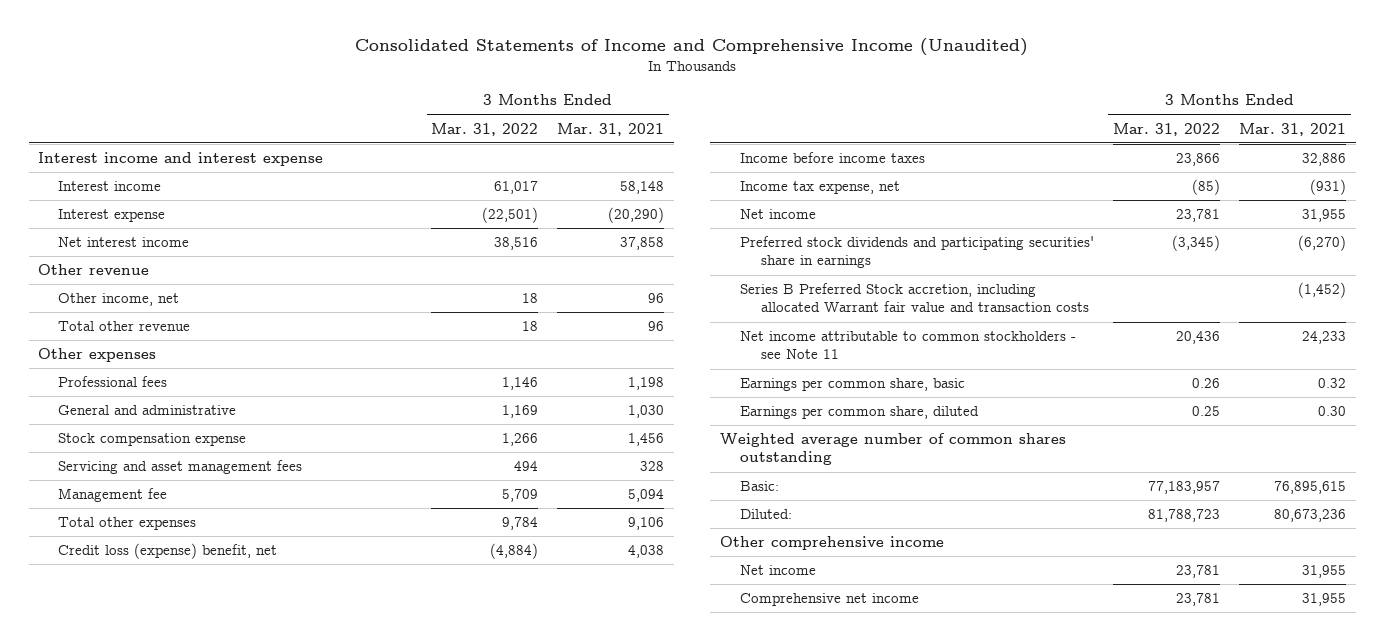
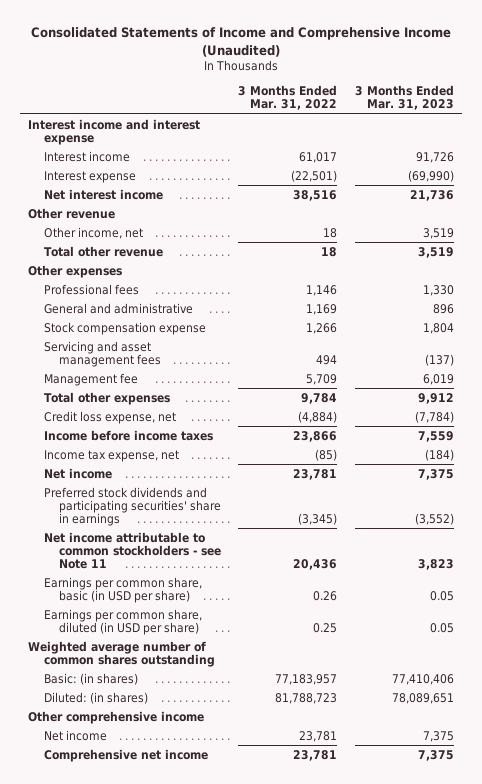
[557,122,665,136] Mar. 31, 2021 -> none
none -> [354,85,454,111] 3 Months Ended Mar. 31, 2023
[58,543,278,560] Credit loss (expense) benefit, net -> [43,410,176,424] Credit loss expense, net
[740,283,1089,313] Series B Preferred Stock accretion, including allocated Warrant fair value and transaction costs -> none
[740,378,966,392] Earnings per common share, basic -> [43,576,202,603] Earnings per common share, basic (in USD per share)
[740,406,980,420] Earnings per common share, diluted -> [43,608,202,635] Earnings per common share, diluted (in USD per share)
[740,481,780,492] Basic: -> [43,672,138,685] Basic: (in shares)
[740,509,793,520] Diluted: -> [43,691,148,704] Diluted: (in shares)

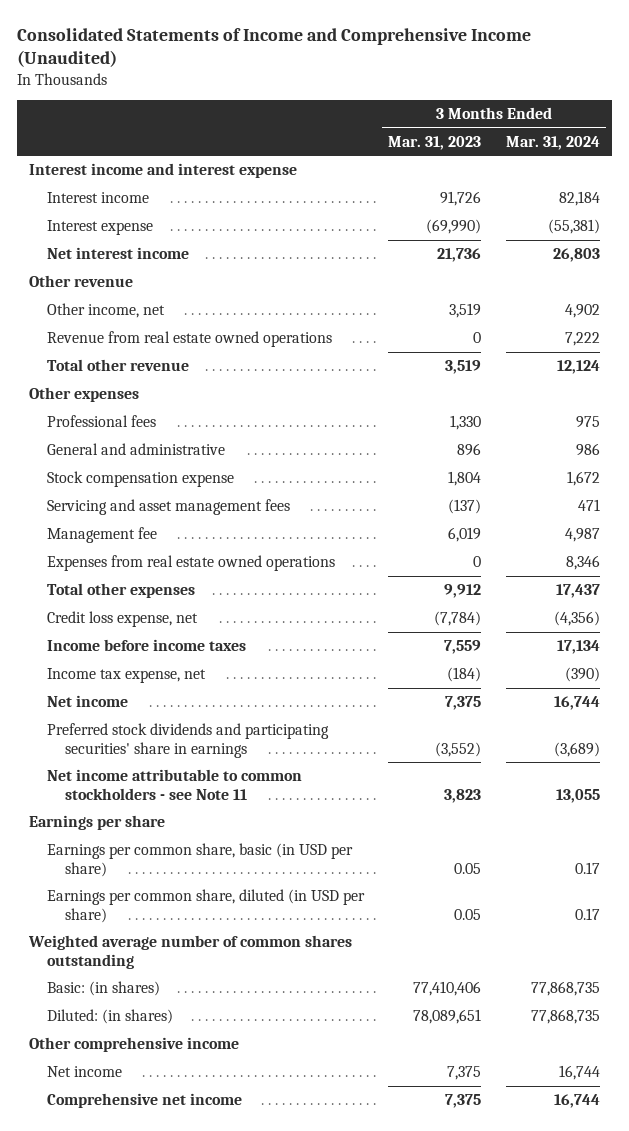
[238,85,338,111] 3 Months Ended Mar. 31, 2022 -> none
none -> [505,135,600,150] Mar. 31, 2024
none -> [47,330,333,347] Revenue from real estate owned operations
none -> [47,554,336,571] Expenses from real estate owned operations
none -> [29,814,166,830] Earnings per share

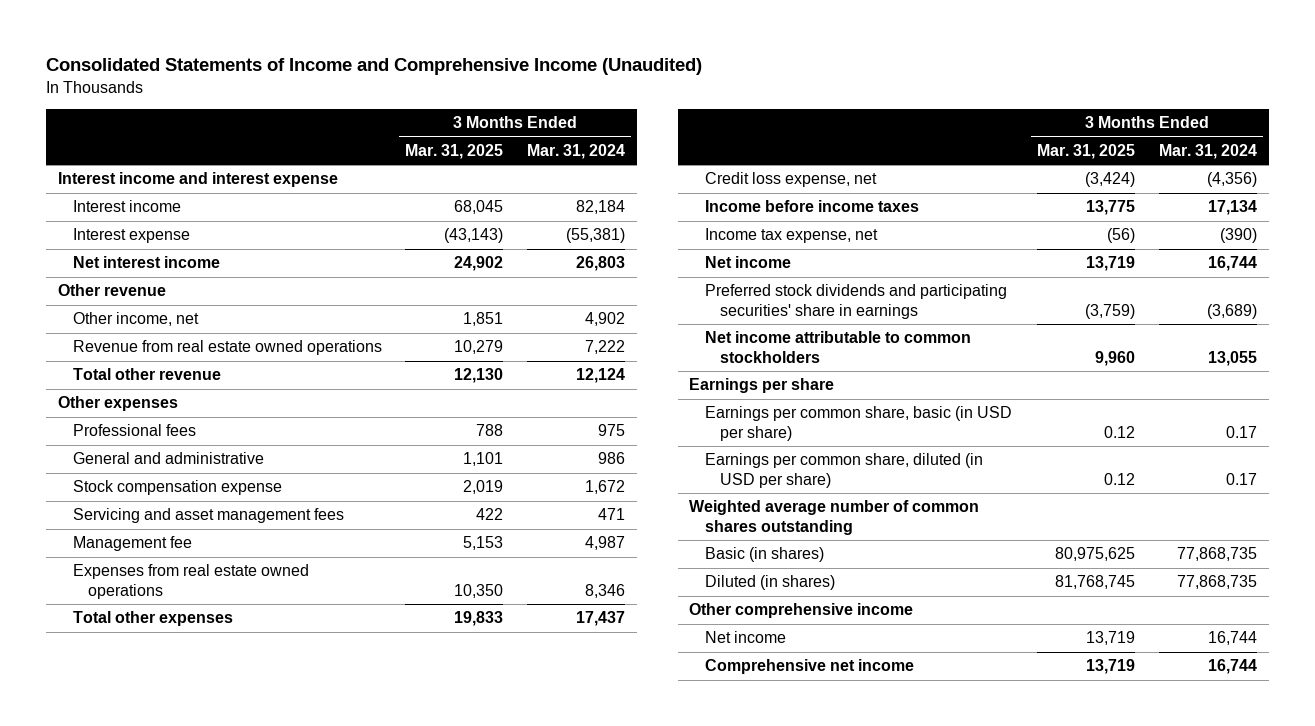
[388,135,482,150] Mar. 31, 2023 -> none
none -> [405,144,504,160] Mar. 31, 2025
[47,768,303,800] Net income attributable to common stockholders - see Note 11 -> [704,331,971,364] Net income attributable to common stockholders
[47,980,161,996] Basic: (in shares) -> [704,547,824,563] Basic (in shares)
[47,1008,174,1024] Diluted: (in shares) -> [704,575,835,591] Diluted (in shares)

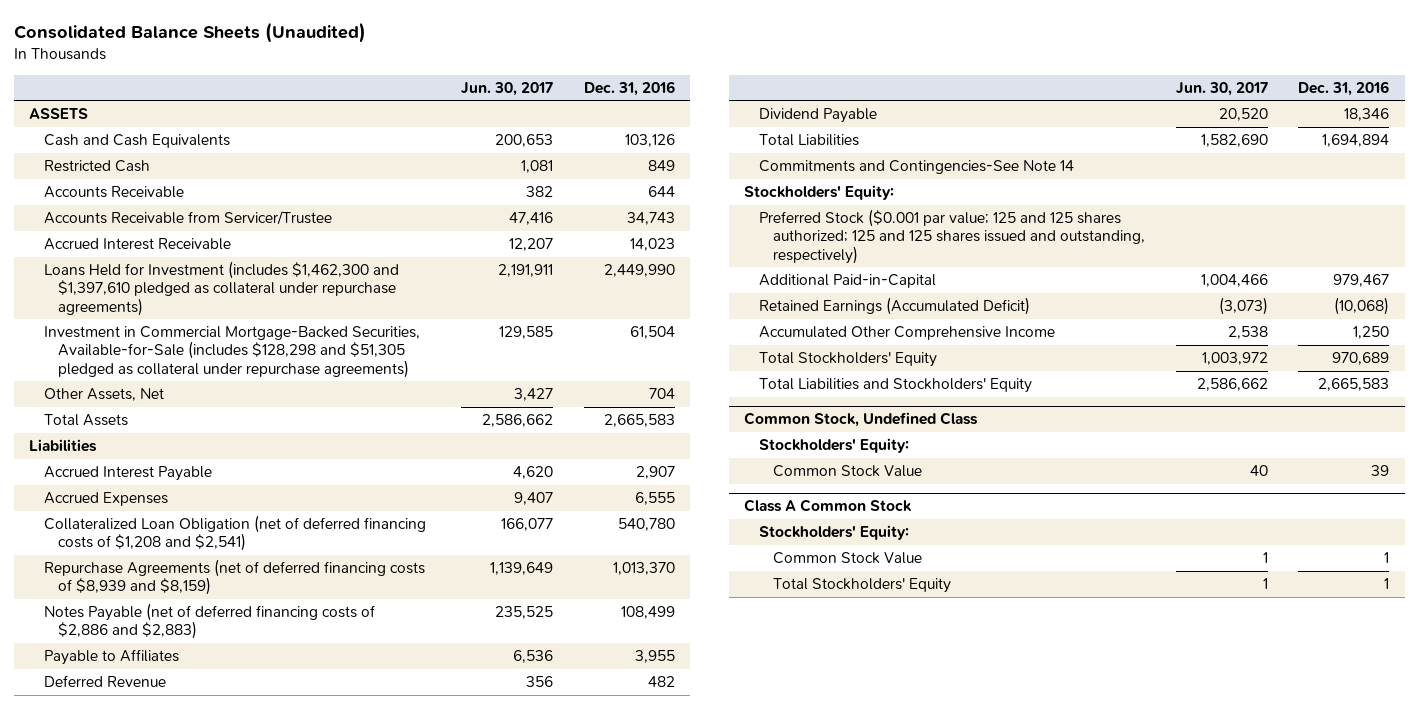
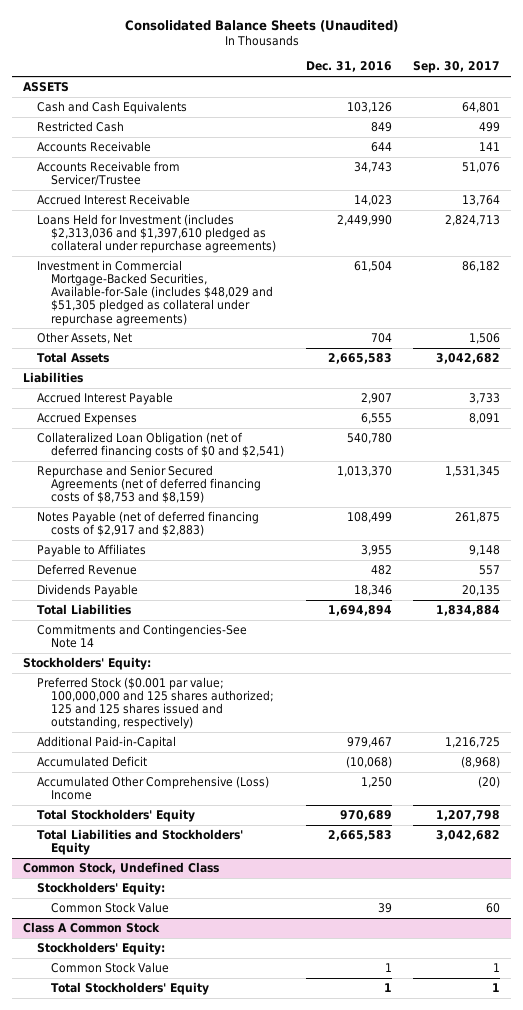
[461,81,554,96] Jun. 30, 2017 -> none
none -> [413,61,501,74] Sep. 30, 2017
[43,261,399,316] Loans Held for Investment (includes $1,462,300 and $1,397,610 pledged as collateral under repurchase agreements) -> [37,213,276,254] Loans Held for Investment (includes $2,313,036 and $1,397,610 pledged as collateral under repurchase agreements)
[43,326,420,378] Investment in Commercial Mortgage-Backed Securities, Available-for-Sale (includes $128,298 and $51,305 pledged as collateral under repurchase agreements) -> [37,259,273,326] Investment in Commercial Mortgage-Backed Securities, Available-for-Sale (includes $48,029 and $51,305 pledged as collateral under repurchase agreements)
[43,515,426,552] Collateralized Loan Obligation (net of deferred financing costs of $1,208 and $2,541) -> [37,431,284,459] Collateralized Loan Obligation (net of deferred financing costs of $0 and $2,541)
[43,559,425,596] Repurchase Agreements (net of deferred financing costs of $8,939 and $8,159) -> [37,464,261,504] Repurchase and Senior Secured Agreements (net of deferred financing costs of $8,753 and $8,159)
[43,603,375,640] Notes Payable (net of deferred financing costs of $2,886 and $2,883) -> [37,510,260,537] Notes Payable (net of deferred financing costs of $2,917 and $2,883)
[758,108,877,124] Dividend Payable -> [37,583,139,597] Dividends Payable
[758,209,1146,264] Preferred Stock ($0.001 par value; 125 and 125 shares authorized; 125 and 125 shares issued and outstanding, respectively) -> [37,676,274,730] Preferred Stock ($0.001 par value; 100,000,000 and 125 shares authorized; 125 and 125 shares issued and outstanding, respectively)
[758,297,1030,316] Retained Earnings (Accumulated Deficit) -> [37,755,148,767] Accumulated Deficit
[758,326,1055,341] Accumulated Other Comprehensive Income -> [37,775,270,801] Accumulated Other Comprehensive (Loss) Income

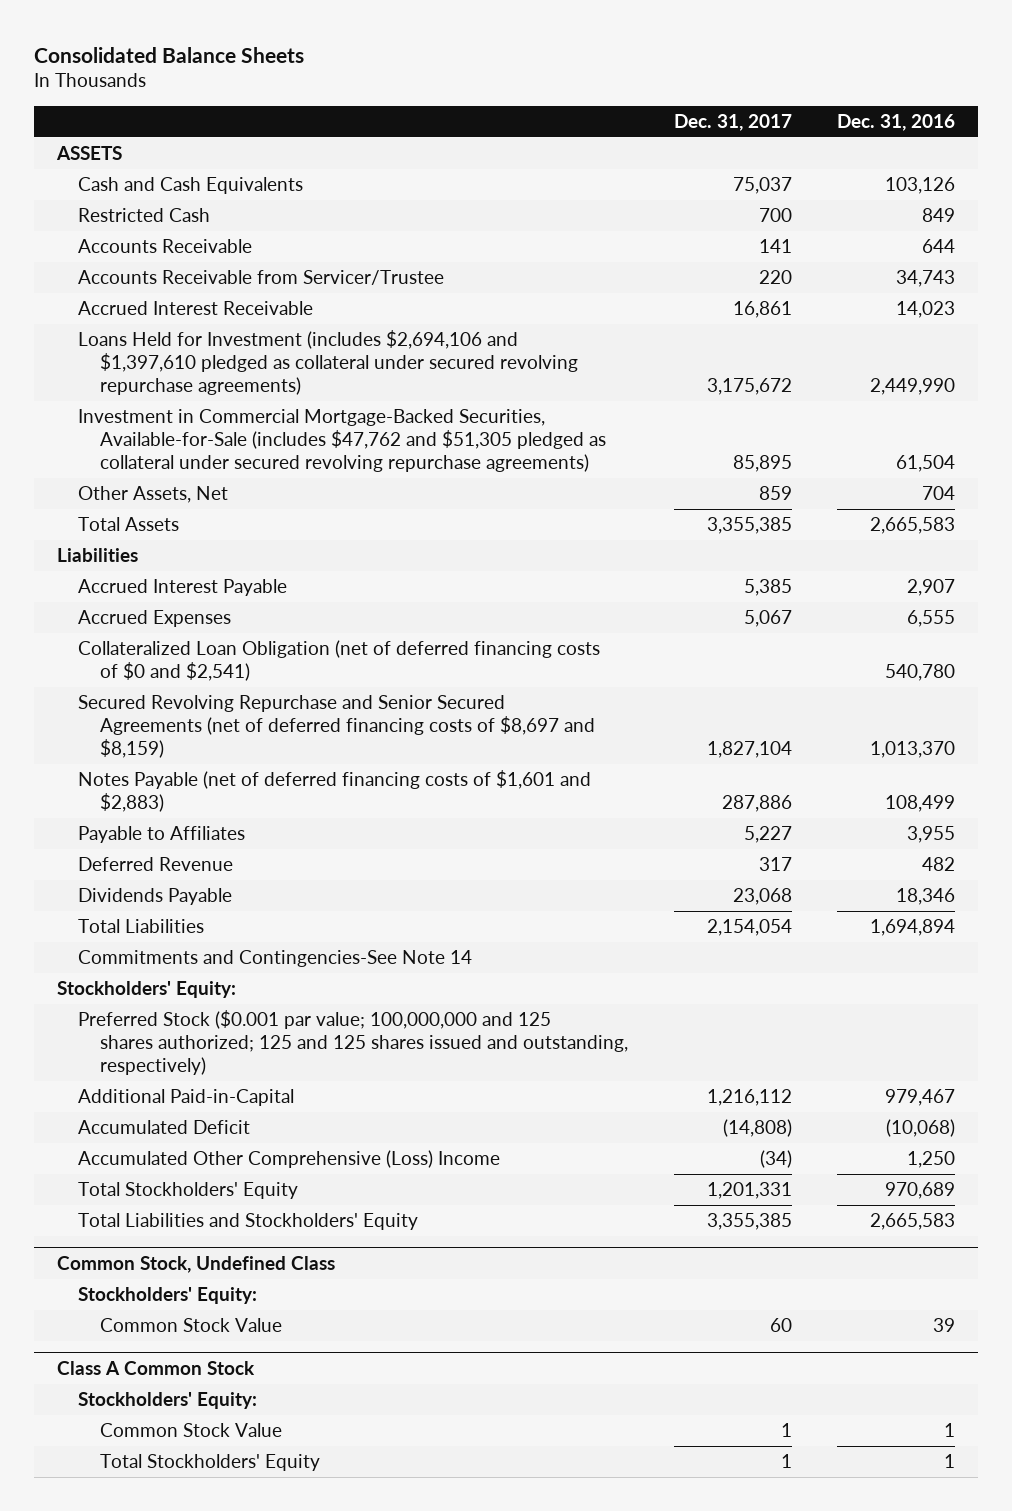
[124,19,398,32] Consolidated Balance Sheets (Unaudited) -> [34,46,305,63] Consolidated Balance Sheets
[413,61,501,74] Sep. 30, 2017 -> none
none -> [673,113,792,131] Dec. 31, 2017
[37,213,276,254] Loans Held for Investment (includes $2,313,036 and $1,397,610 pledged as collateral under repurchase agreements) -> [78,330,579,396] Loans Held for Investment (includes $2,694,106 and $1,397,610 pledged as collateral under secured revolving repurchase agreements)
[37,259,273,326] Investment in Commercial Mortgage-Backed Securities, Available-for-Sale (includes $48,029 and $51,305 pledged as collateral under repurchase agreements) -> [78,409,607,473] Investment in Commercial Mortgage-Backed Securities, Available-for-Sale (includes $47,762 and $51,305 pledged as collateral under secured revolving repurchase agreements)
[37,464,261,504] Repurchase and Senior Secured Agreements (net of deferred financing costs of $8,753 and $8,159) -> [78,695,596,759] Secured Revolving Repurchase and Senior Secured Agreements (net of deferred financing costs of $8,697 and $8,159)
[37,510,260,537] Notes Payable (net of deferred financing costs of $2,917 and $2,883) -> [78,770,592,813] Notes Payable (net of deferred financing costs of $1,601 and $2,883)

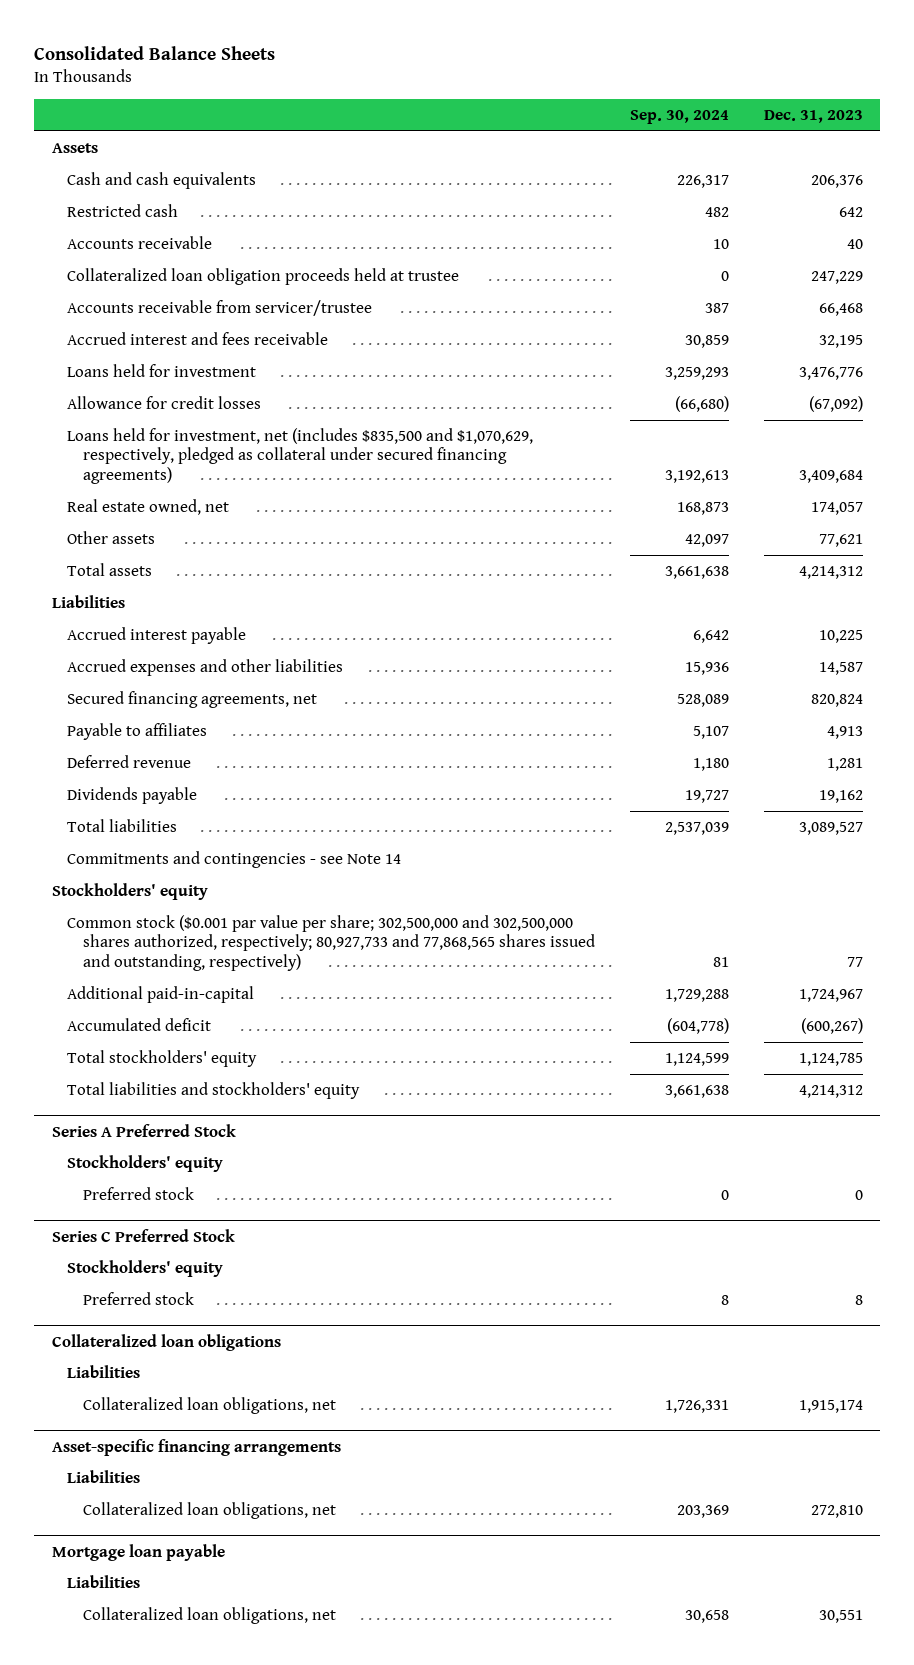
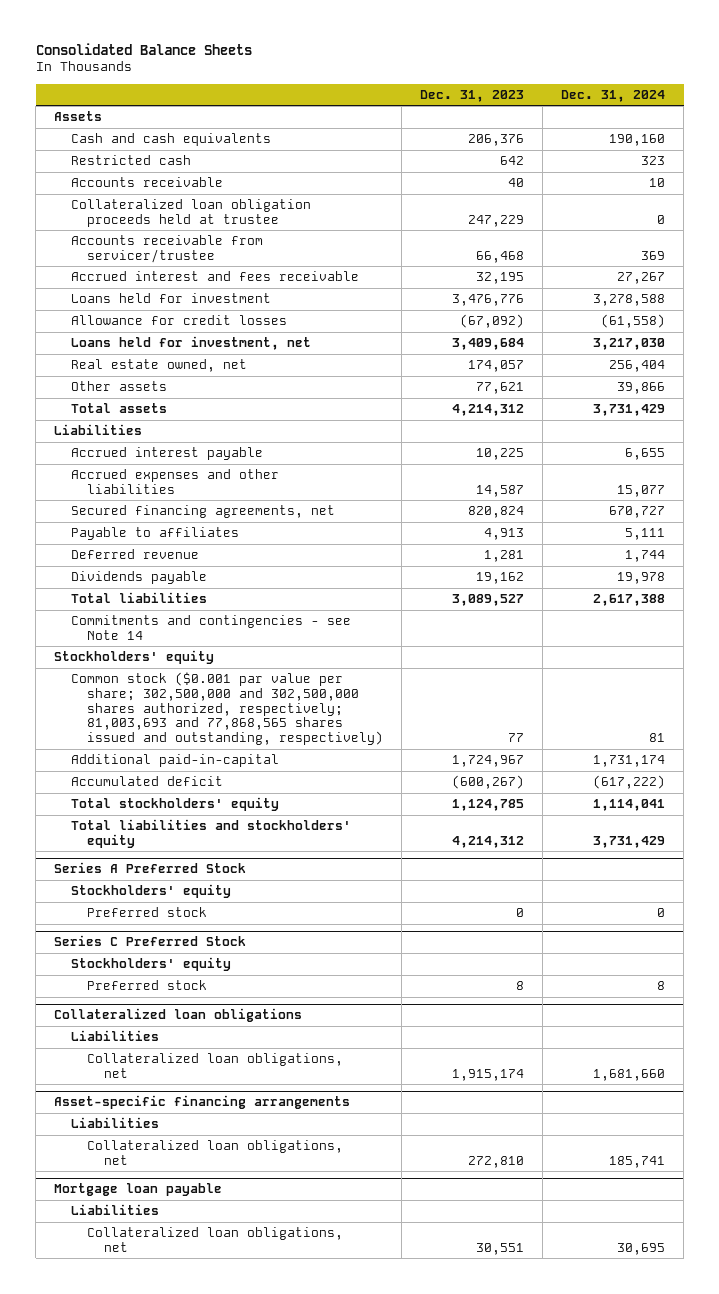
[629,110,729,125] Sep. 30, 2024 -> none
none -> [561,89,666,102] Dec. 31, 2024
[67,428,534,484] Loans held for investment, net (includes $835,500 and $1,070,629, respectively, pledged as collateral under secured financing agreements) -> [70,336,311,351] Loans held for investment, net
[67,915,595,971] Common stock ($0.001 par value per share; 302,500,000 and 302,500,000 shares authorized, respectively; 80,927,733 and 77,868,565 shares issued and outstanding, respectively) -> [70,672,384,746] Common stock ($0.001 par value per share; 302,500,000 and 302,500,000 shares authorized, respectively; 81,003,693 and 77,868,565 shares issued and outstanding, respectively)

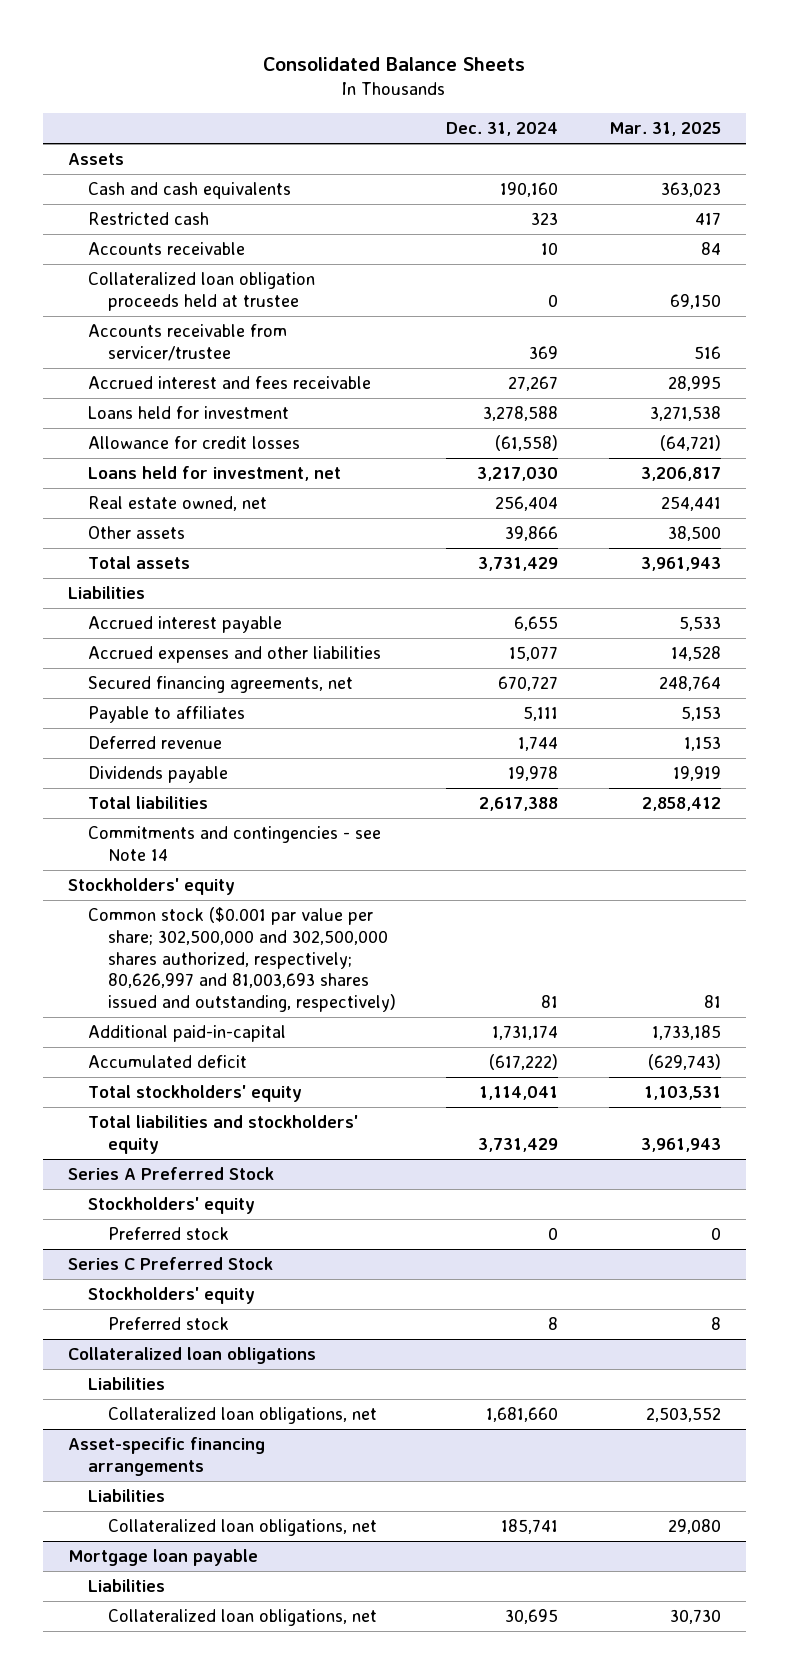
[420,89,525,102] Dec. 31, 2023 -> none
none -> [608,122,721,137] Mar. 31, 2025
[70,672,384,746] Common stock ($0.001 par value per share; 302,500,000 and 302,500,000 shares authorized, respectively; 81,003,693 and 77,868,565 shares issued and outstanding, respectively) -> [88,906,397,1013] Common stock ($0.001 par value per share; 302,500,000 and 302,500,000 shares authorized, respectively; 80,626,997 and 81,003,693 shares issued and outstanding, respectively)

